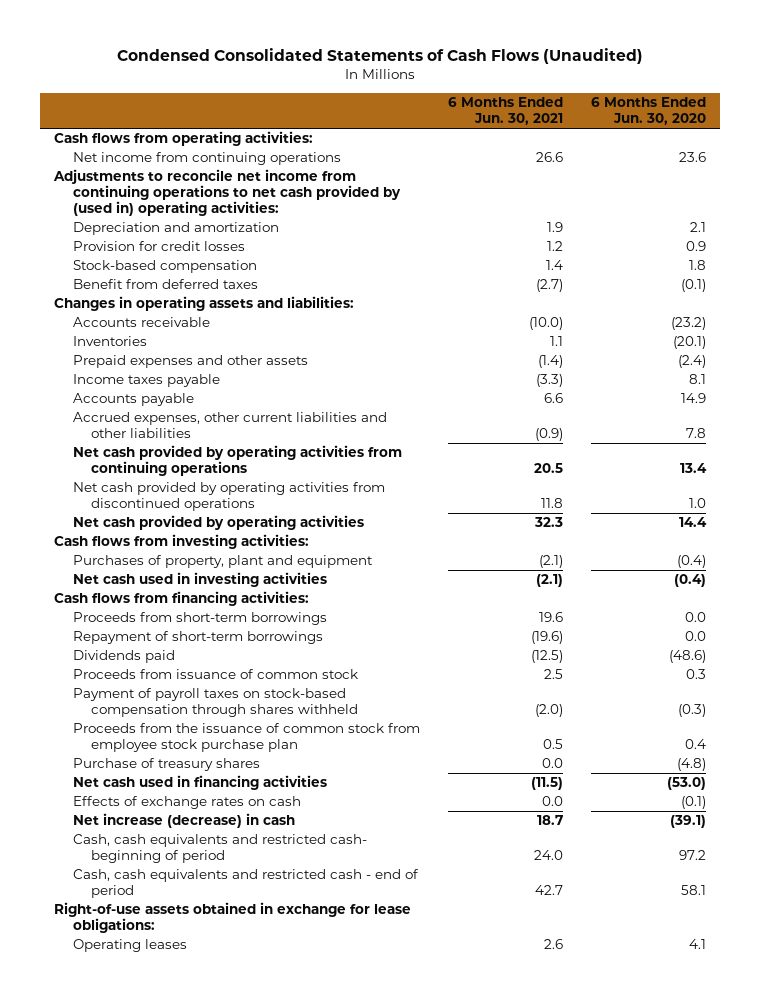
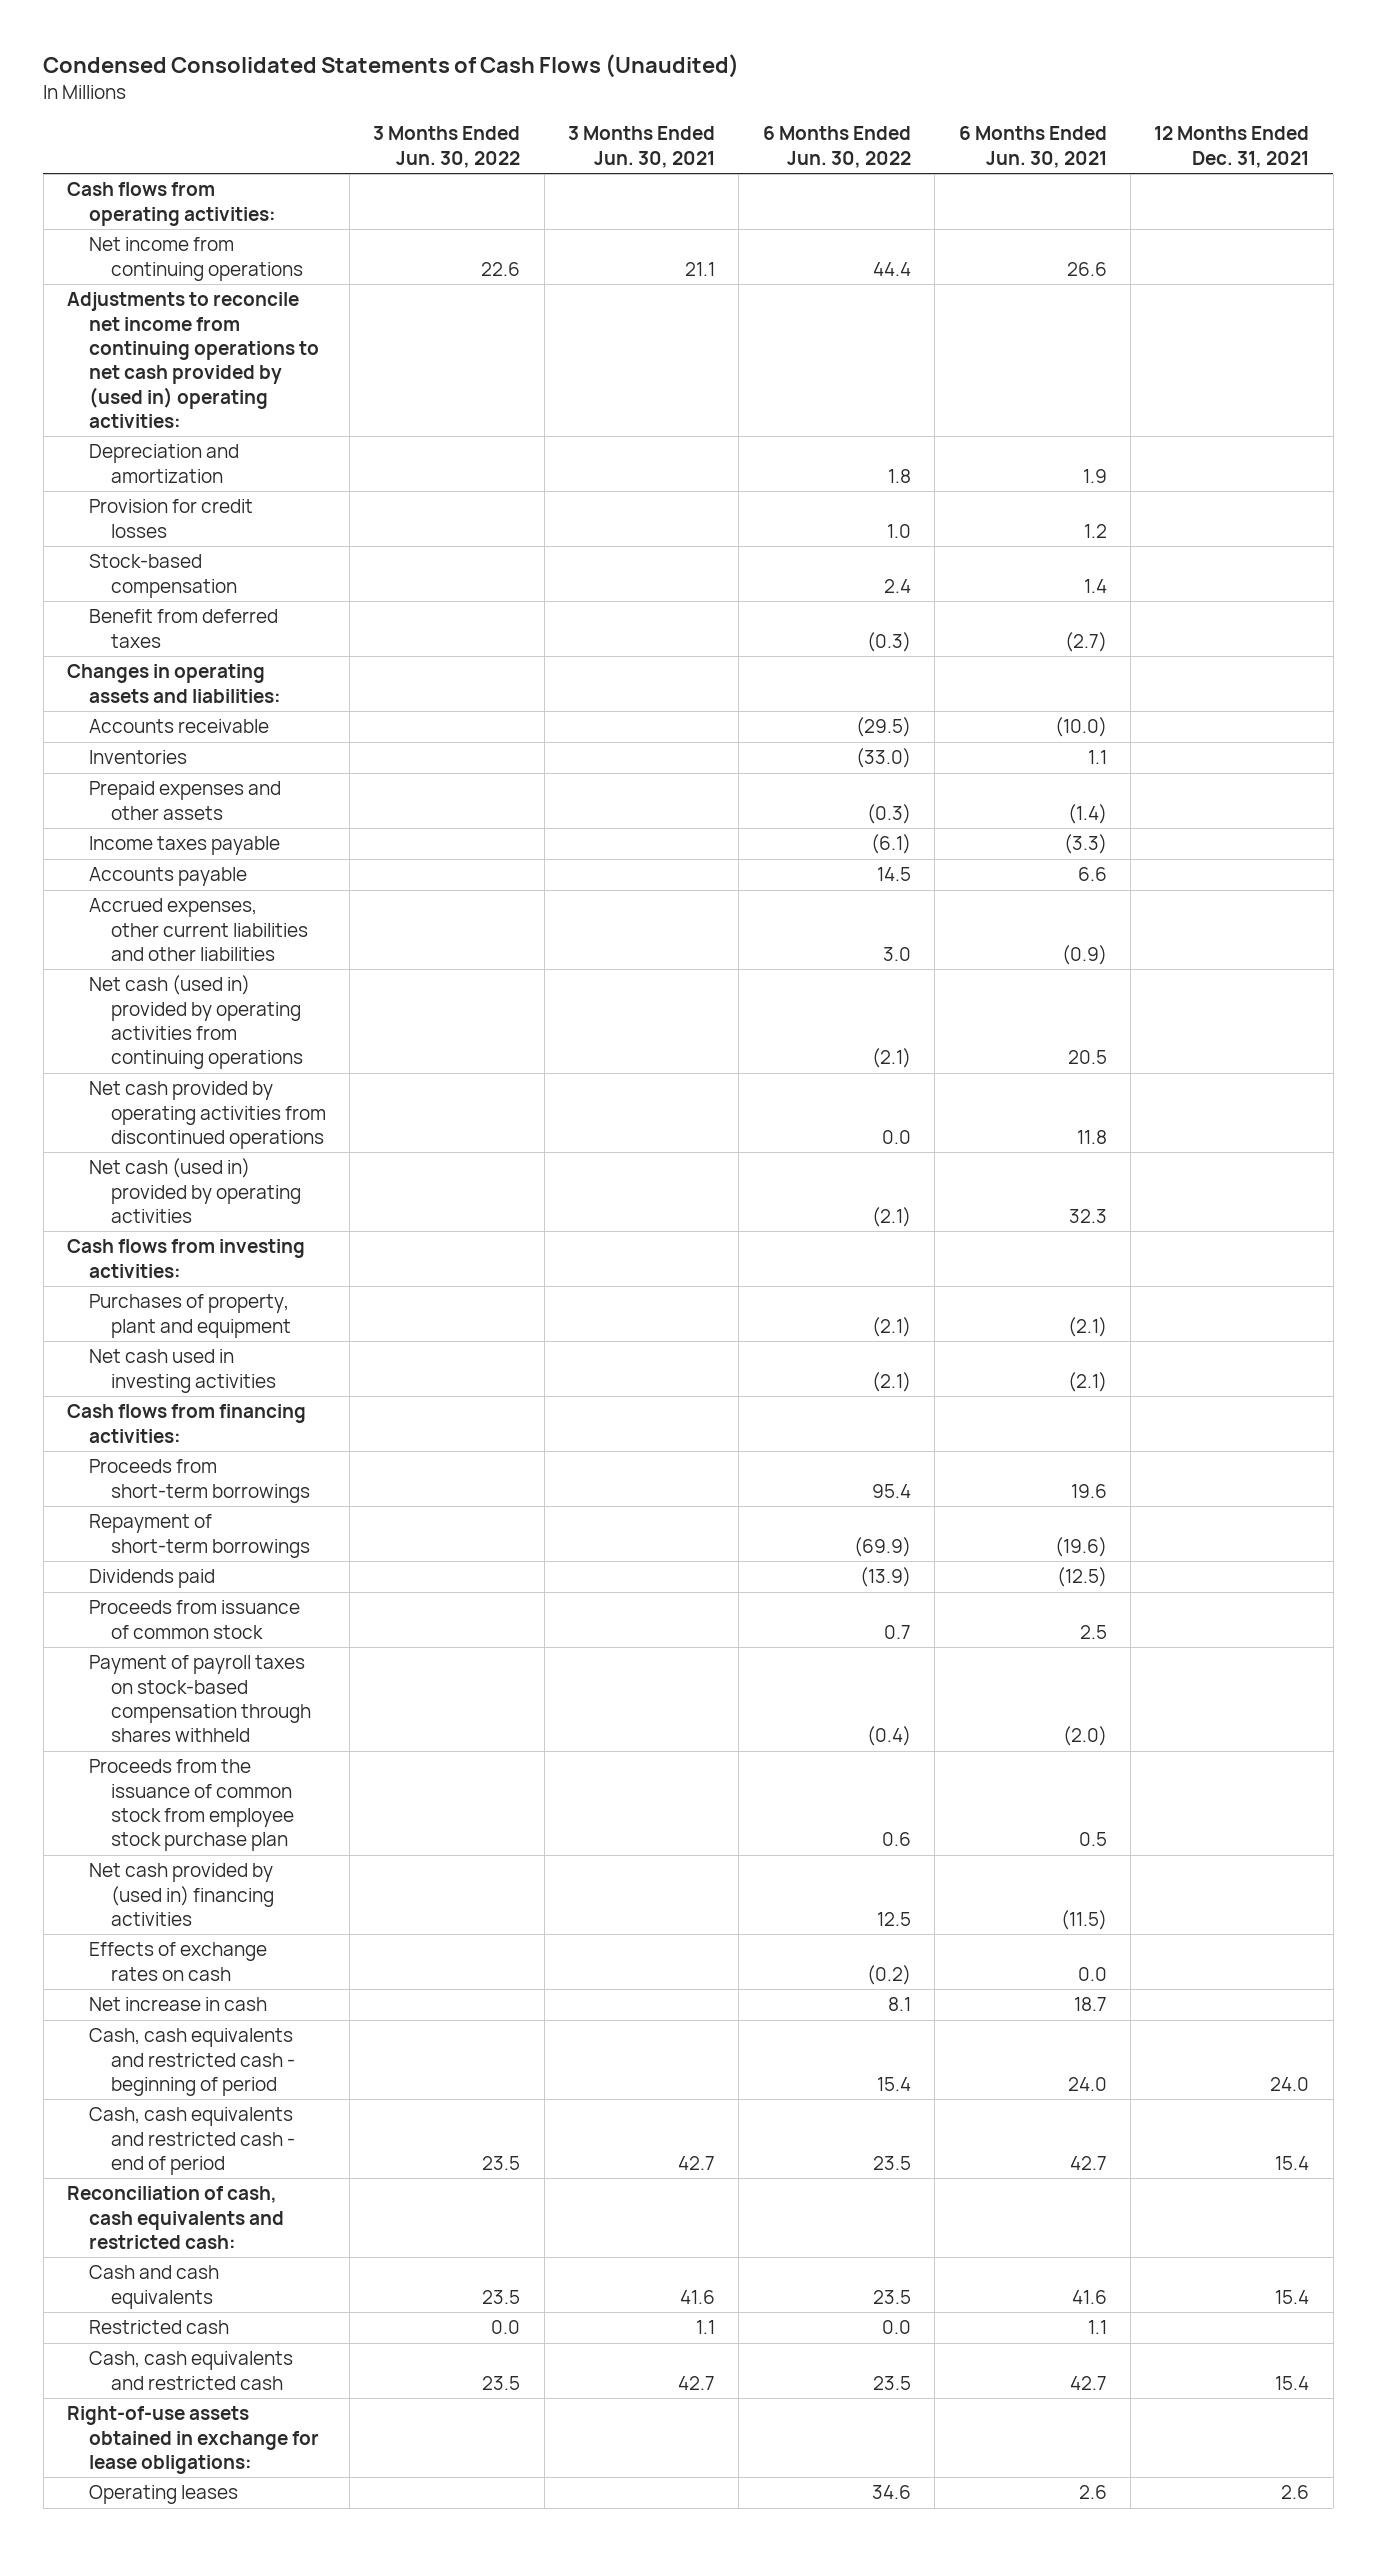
[590,97,706,126] 6 Months Ended Jun. 30, 2020 -> none
none -> [373,126,521,168] 3 Months Ended Jun. 30, 2022
none -> [568,126,716,168] 3 Months Ended Jun. 30, 2021
none -> [762,126,911,168] 6 Months Ended Jun. 30, 2022
none -> [1154,126,1310,168] 12 Months Ended Dec. 31, 2021
[72,445,402,477] Net cash provided by operating activities from continuing operations -> [88,975,303,1070] Net cash (used in) provided by operating activities from continuing operations
[72,515,364,531] Net cash provided by operating activities -> [88,1158,301,1224] Net cash (used in) provided by operating activities
[72,758,260,772] Purchase of treasury shares -> none
[72,775,327,791] Net cash used in financing activities -> [88,1863,274,1927] Net cash provided by (used in) financing activities
[72,813,295,829] Net increase (decrease) in cash -> [88,1997,267,2012] Net increase in cash
[72,834,367,864] Cash, cash equivalents and restricted cash- beginning of period -> [88,2028,295,2097] Cash, cash equivalents and restricted cash - beginning of period
none -> [66,2186,284,2250] Reconciliation of cash, cash equivalents and restricted cash:
none -> [88,2265,219,2309] Cash and cash equivalents
none -> [88,2320,229,2335] Restricted cash
none -> [88,2351,293,2390] Cash, cash equivalents and restricted cash

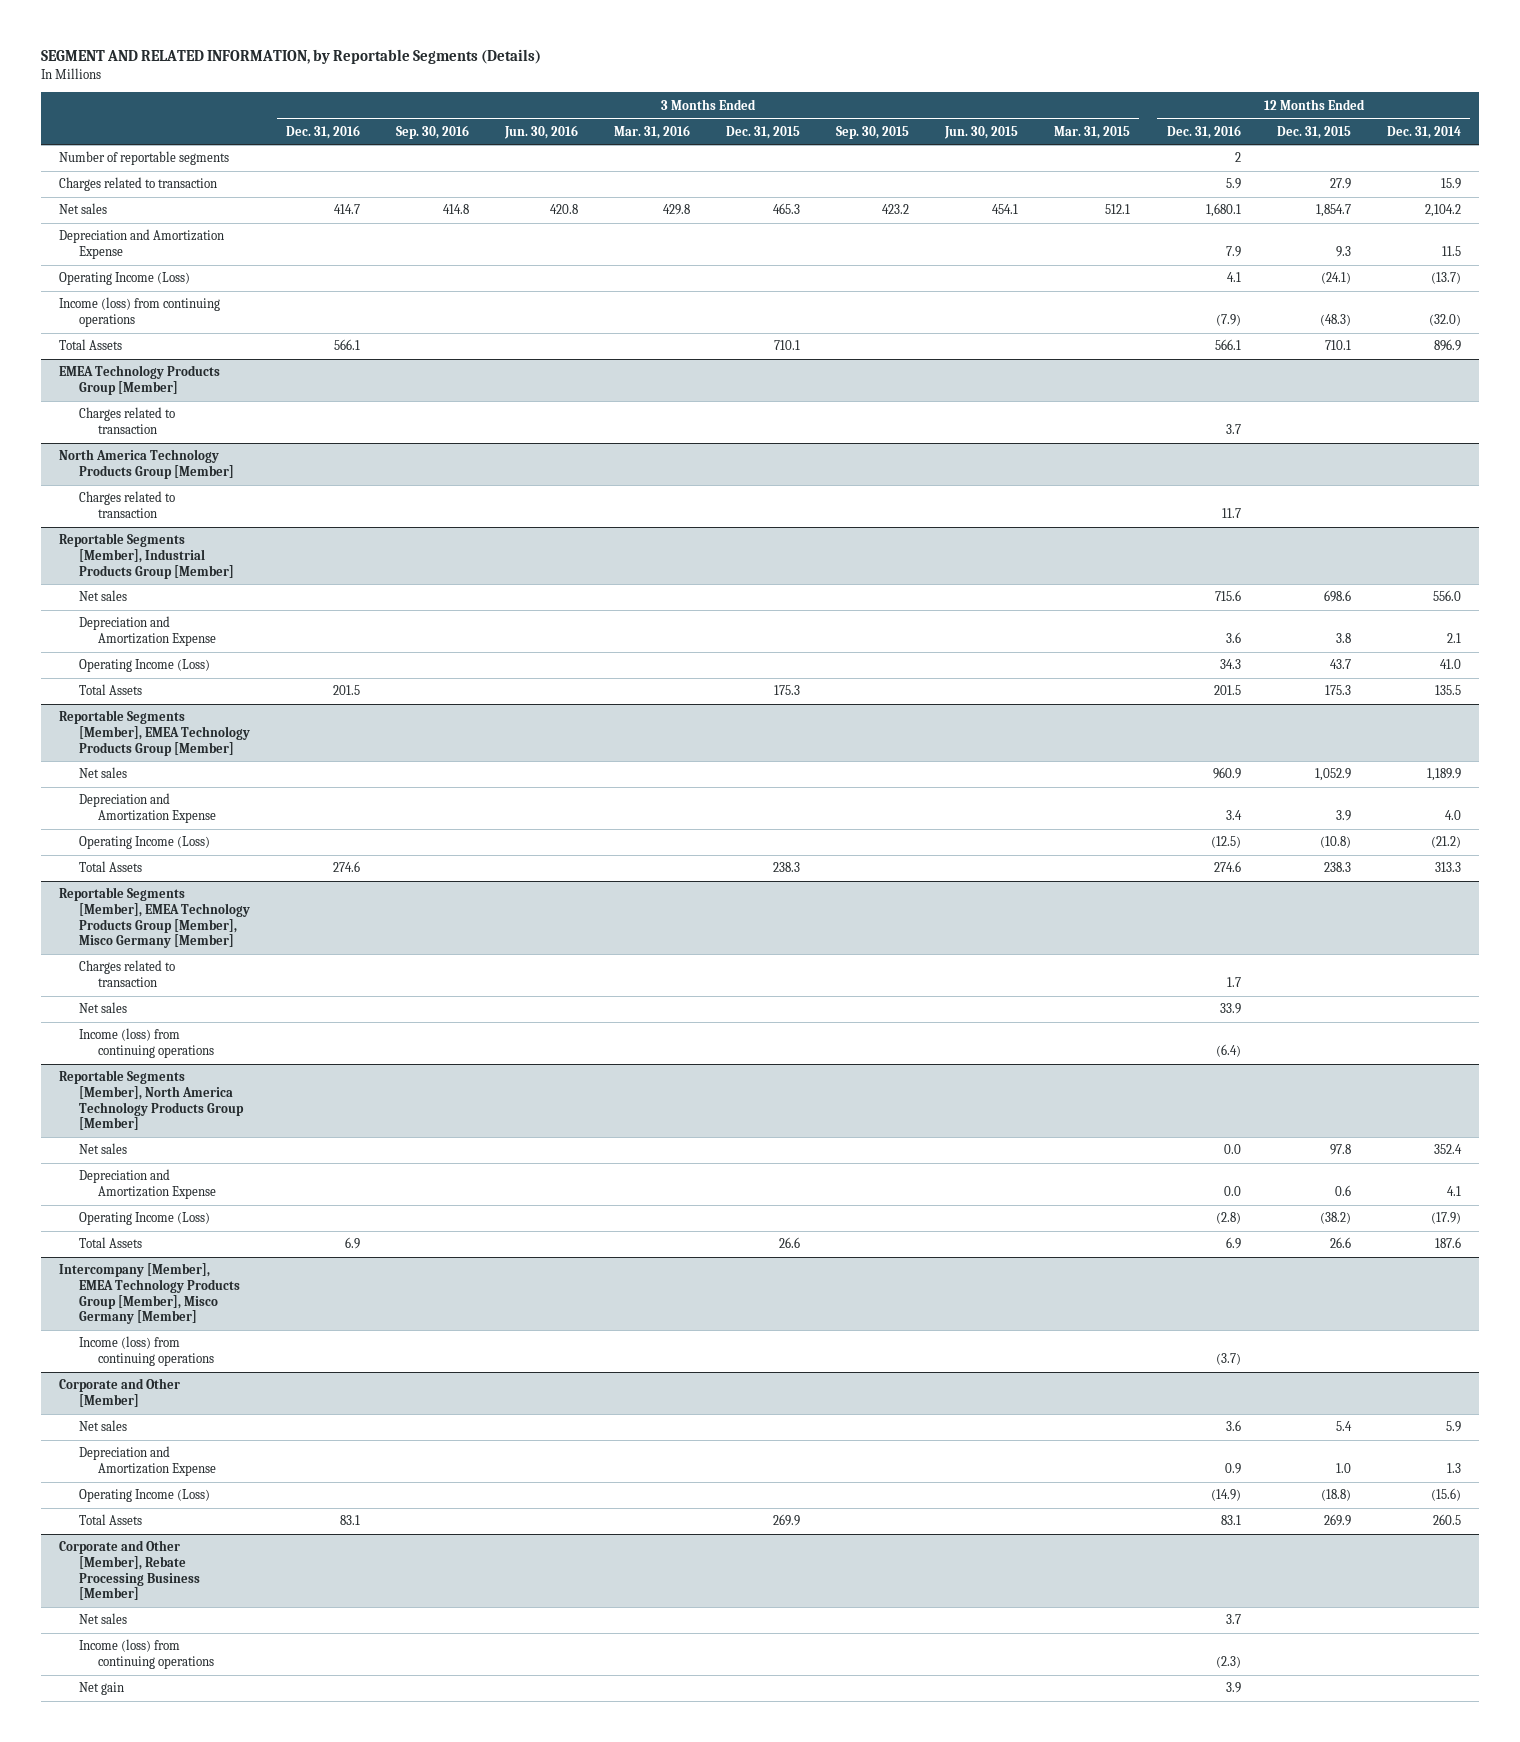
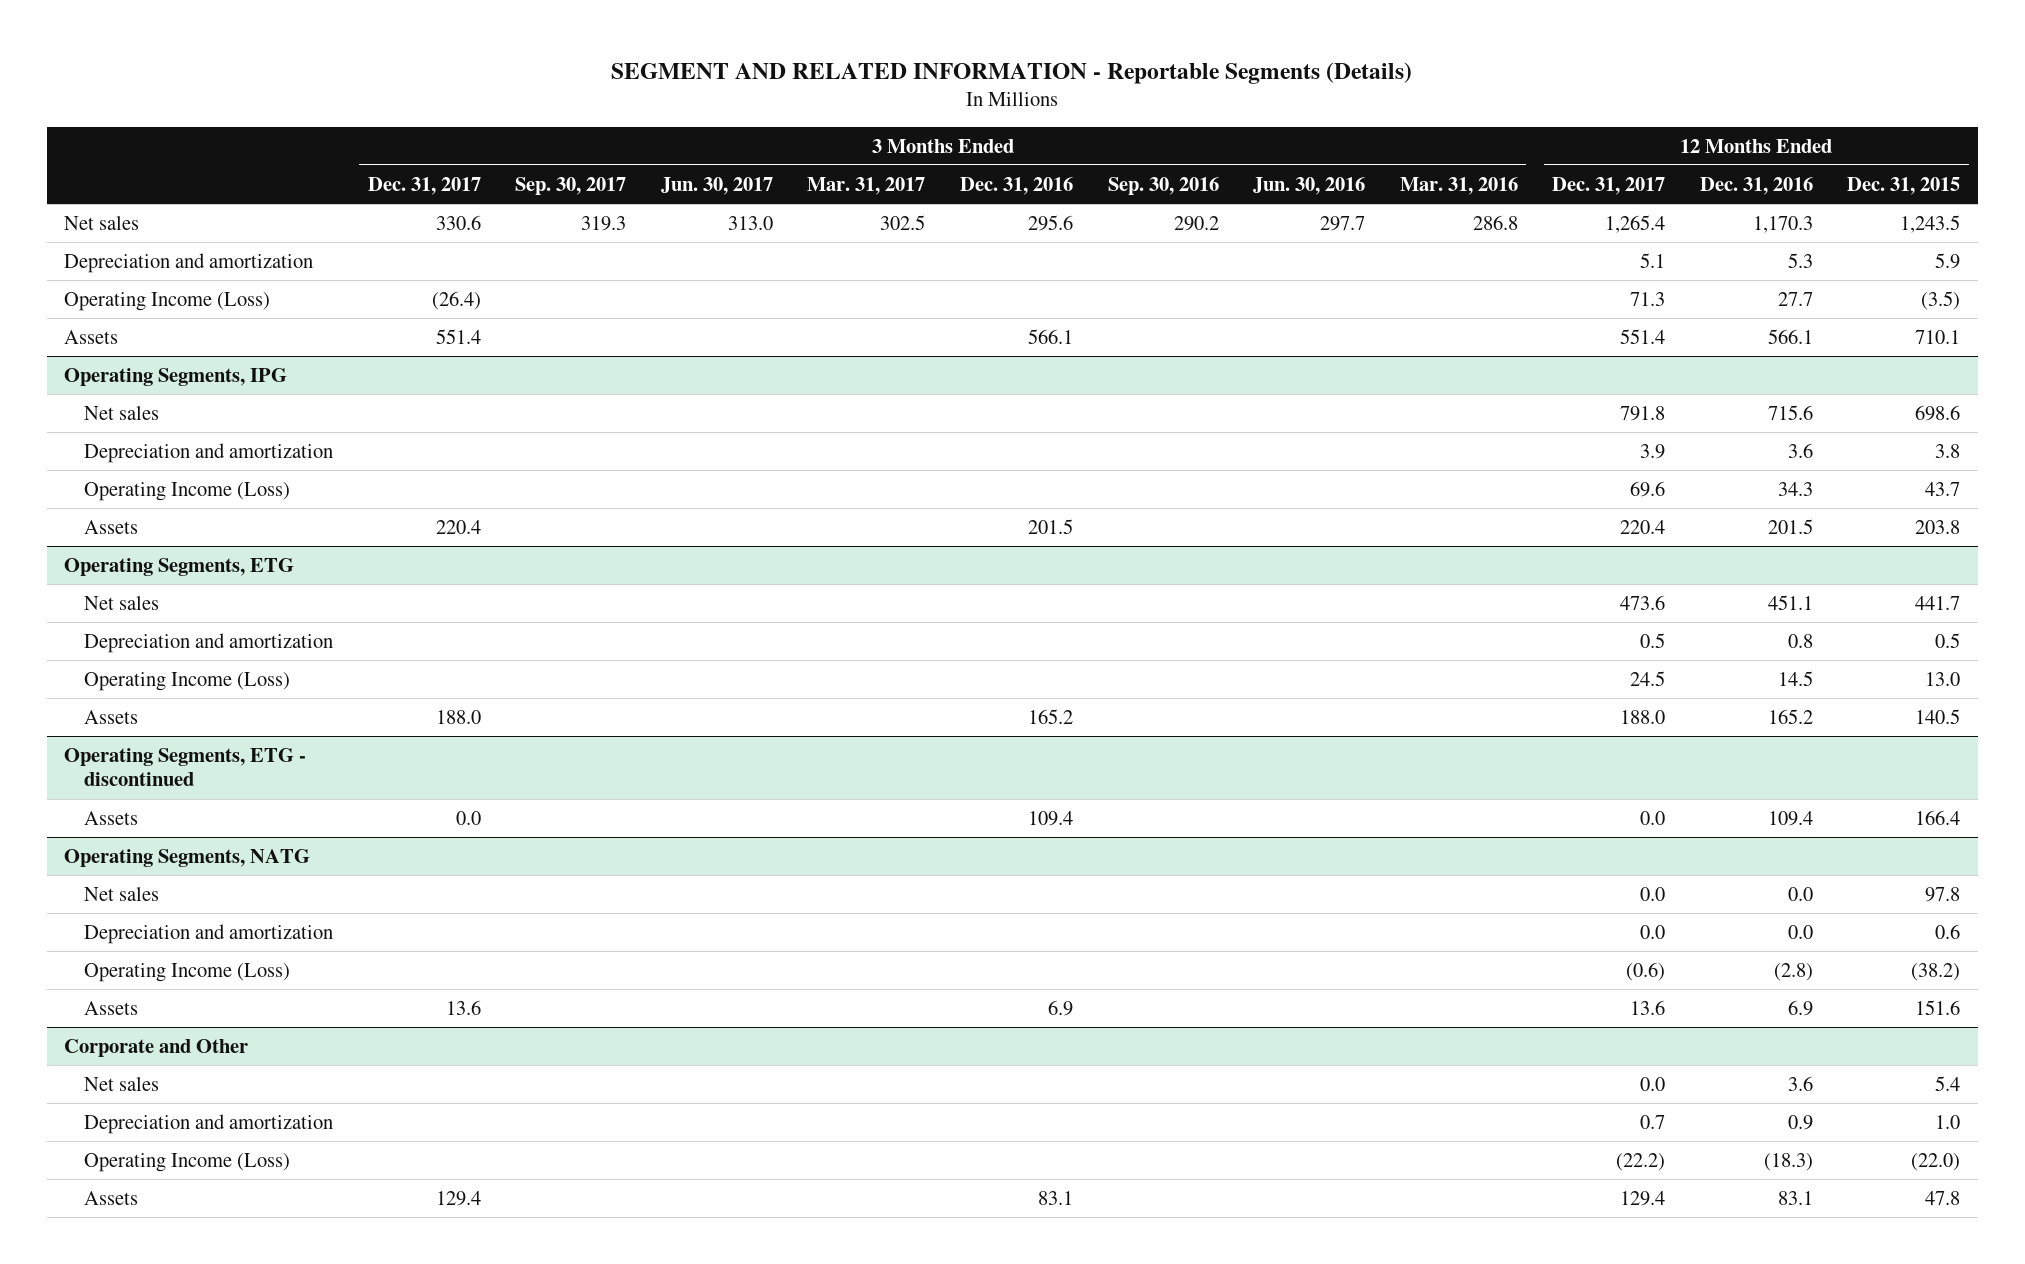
[40,49,541,65] SEGMENT AND RELATED INFORMATION, by Reportable Segments (Details) -> [611,61,1413,84] SEGMENT AND RELATED INFORMATION - Reportable Segments (Details)
[726,125,801,139] Dec. 31, 2015 -> none
[836,125,910,139] Sep. 30, 2015 -> none
[944,125,1019,139] Jun. 30, 2015 -> none
[1054,125,1131,139] Mar. 31, 2015 -> none
[1386,125,1461,139] Dec. 31, 2014 -> none
none -> [367,176,481,195] Dec. 31, 2017
none -> [515,176,627,195] Sep. 30, 2017
none -> [660,176,773,195] Jun. 30, 2017
none -> [807,176,926,195] Mar. 31, 2017
none -> [1552,176,1666,195] Dec. 31, 2017
[58,151,229,166] Number of reportable segments -> none
[58,177,217,192] Charges related to transaction -> none
[58,297,220,328] Income (loss) from continuing operations -> none
[58,365,220,396] EMEA Technology Products Group [Member] -> none
[78,407,175,435] Charges related to transaction -> none
[58,449,234,480] North America Technology Products Group [Member] -> none
[78,491,175,519] Charges related to transaction -> none
[58,533,234,579] Reportable Segments [Member], Industrial Products Group [Member] -> none
[333,204,360,215] 414.7 -> [1027,214,1073,231] 295.6
[442,204,469,215] 414.8 -> [1173,215,1219,231] 290.2
[549,204,578,215] 420.8 -> [1320,215,1366,231] 297.7
[662,204,690,216] 429.8 -> [1472,214,1518,230] 286.8
[1205,203,1241,218] 1,680.1 -> [1752,215,1813,233] 1,170.3
[1315,204,1351,218] 1,854.7 -> [1900,214,1961,233] 1,243.5
[58,229,224,260] Depreciation and Amortization Expense -> [64,252,314,273] Depreciation and amortization
[1225,246,1241,258] 7.9 -> [1787,252,1813,268] 5.3
[1335,246,1351,258] 9.3 -> [1935,252,1961,269] 5.9
[1226,272,1241,283] 4.1 -> [1777,291,1813,306] 27.7
[1320,272,1351,285] (24.1) -> [1921,290,1961,310] (3.5)
[58,339,122,351] Total Assets -> [64,329,119,344] Assets
none -> [64,367,288,386] Operating Segments, IPG
[78,616,217,647] Depreciation and Amortization Expense -> [84,442,334,463] Depreciation and amortization
[58,710,250,756] Reportable Segments [Member], EMEA Technology Products Group [Member] -> none
[58,887,250,949] Reportable Segments [Member], EMEA Technology Products Group [Member], Misco Germany [Member] -> none
[78,960,175,988] Charges related to transaction -> none
[78,1002,127,1014] Net sales -> none
[78,1028,215,1059] Income (loss) from continuing operations -> none
[58,1070,244,1131] Reportable Segments [Member], North America Technology Products Group [Member] -> none
[78,684,142,696] Total Assets -> [84,519,139,534] Assets
[1324,685,1351,696] 175.3 -> [1915,519,1961,534] 203.8
none -> [64,557,295,576] Operating Segments, ETG
[1212,767,1241,780] 960.9 -> [1767,594,1813,610] 451.1
[1314,768,1351,782] 1,052.9 -> [1915,595,1961,610] 441.7
[78,793,217,824] Depreciation and Amortization Expense -> [84,632,334,653] Depreciation and amortization
[1225,810,1242,821] 3.4 -> [1787,633,1813,648] 0.8
[1335,810,1351,822] 3.9 -> [1935,632,1961,648] 0.5
[1210,836,1241,849] (12.5) -> [1777,670,1813,686] 14.5
[1319,836,1351,849] (10.8) -> [1925,671,1961,686] 13.0
[78,861,142,873] Total Assets -> [84,709,139,724] Assets
[332,861,360,873] 274.6 -> [1027,708,1073,724] 165.2
[1213,861,1241,873] 274.6 -> [1767,708,1813,724] 165.2
[1323,862,1351,873] 238.3 -> [1915,708,1961,724] 140.5
none -> [64,747,307,787] Operating Segments, ETG - discontinued
none -> [84,810,139,825] Assets
none -> [64,848,311,867] Operating Segments, NATG
[78,1169,217,1200] Depreciation and Amortization Expense -> [84,923,334,944] Depreciation and amortization
[58,1263,240,1325] Intercompany [Member], EMEA Technology Products Group [Member], Misco Germany [Member] -> none
[78,1336,215,1367] Income (loss) from continuing operations -> none
[78,1237,142,1249] Total Assets -> [84,1000,139,1015] Assets
[1329,1237,1351,1249] 26.6 -> [1915,999,1961,1015] 151.6
[58,1378,180,1408] Corporate and Other [Member] -> [64,1038,249,1057] Corporate and Other
[58,1540,200,1601] Corporate and Other [Member], Rebate Processing Business [Member] -> none
[78,1613,127,1625] Net sales -> none
[78,1639,215,1670] Income (loss) from continuing operations -> none
[78,1682,124,1696] Net gain -> none
[78,1446,217,1477] Depreciation and Amortization Expense -> [84,1113,334,1134] Depreciation and amortization
[1210,1489,1241,1502] (14.9) -> [1763,1152,1813,1171] (18.3)
[1320,1489,1351,1502] (18.8) -> [1911,1152,1961,1171] (22.0)
[78,1514,142,1526] Total Assets -> [84,1190,139,1205] Assets
[1323,1514,1351,1527] 269.9 -> [1925,1190,1961,1205] 47.8

